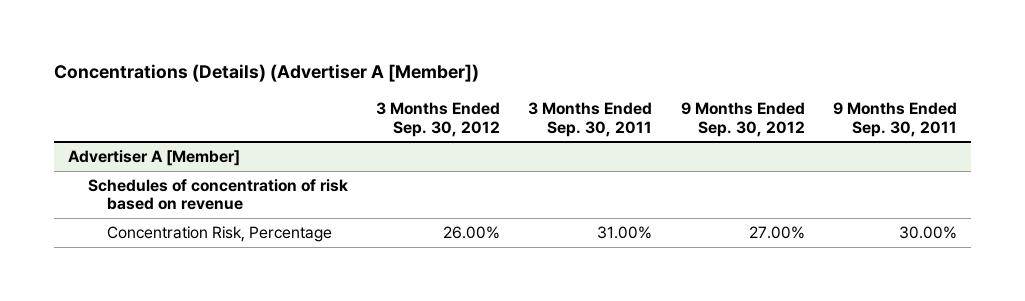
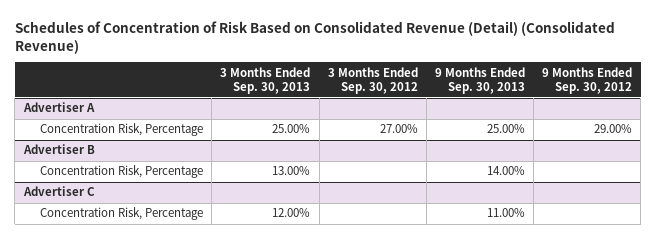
[53,64,479,83] Concentrations (Details) (Advertiser A [Member]) -> [14,20,615,54] Schedules of Concentration of Risk Based on Consolidated Revenue (Detail) (Consolidated Revenue)
[528,102,653,137] 3 Months Ended Sep. 30, 2011 -> none
[833,102,958,137] 9 Months Ended Sep. 30, 2011 -> none
none -> [220,66,311,94] 3 Months Ended Sep. 30, 2013
none -> [435,66,526,94] 9 Months Ended Sep. 30, 2013
[87,178,348,211] Schedules of concentration of risk based on revenue -> none
[68,149,241,166] Advertiser A [Member] -> [22,102,95,113] Advertiser A
[443,225,501,239] 26.00% -> [379,124,418,134] 27.00%
[748,225,805,239] 27.00% -> [594,124,633,134] 29.00%
none -> [22,144,95,155] Advertiser B
none -> [40,165,204,179] Concentration Risk, Percentage
none -> [22,186,95,197] Advertiser C
none -> [40,207,204,221] Concentration Risk, Percentage

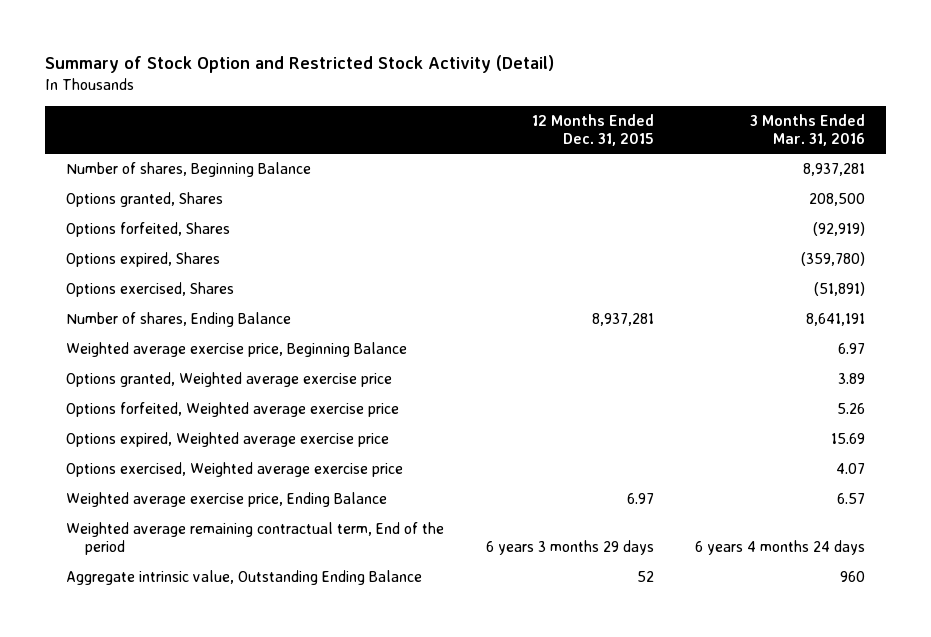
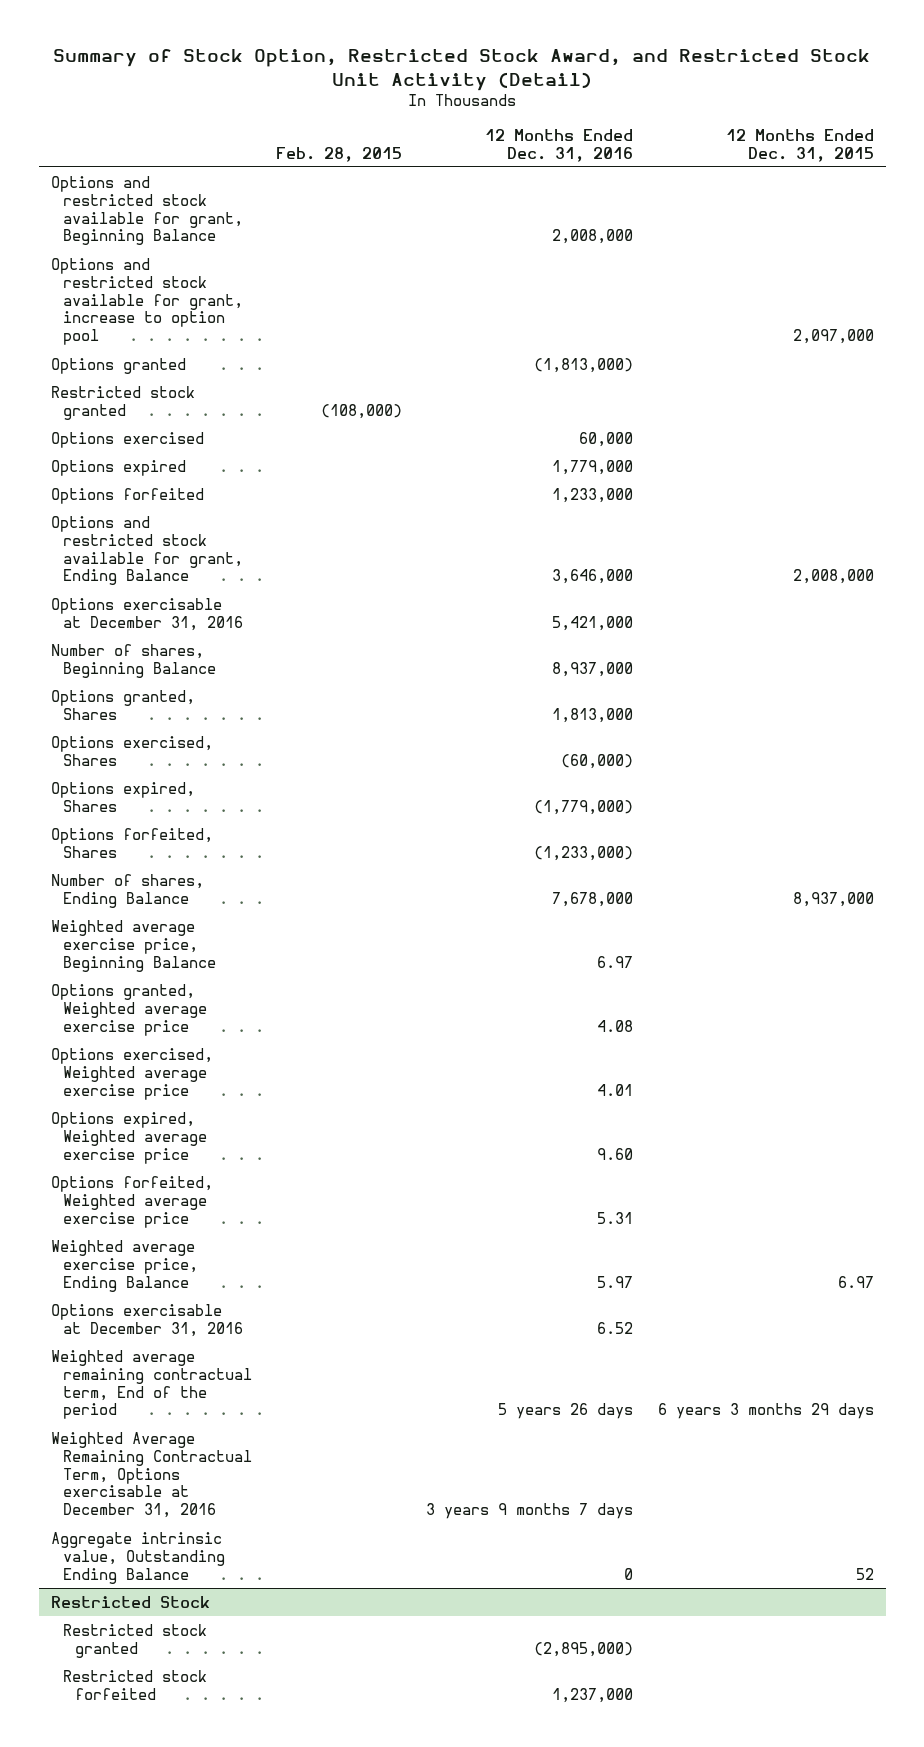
[45,55,555,74] Summary of Stock Option and Restricted Stock Activity (Detail) -> [53,49,871,91] Summary of Stock Option, Restricted Stock Award, and Restricted Stock Unit Activity (Detail)
[749,113,865,146] 3 Months Ended Mar. 31, 2016 -> none
none -> [276,146,403,162] Feb. 28, 2015
none -> [485,128,634,162] 12 Months Ended Dec. 31, 2016
none -> [50,175,243,246] Options and restricted stock available for grant, Beginning Balance
none -> [50,257,243,346] Options and restricted stock available for grant, increase to option pool
none -> [50,357,186,374] Options granted
none -> [50,385,195,420] Restricted stock granted
none -> [50,431,204,448] Options exercised
none -> [50,459,186,476] Options expired
none -> [50,487,204,504] Options forfeited
none -> [50,515,243,586] Options and restricted stock available for grant, Ending Balance
none -> [50,597,243,631] Options exercisable at December 31, 2016
[66,252,221,268] Options expired, Shares -> [50,781,195,812] Options expired, Shares
[66,222,231,238] Options forfeited, Shares -> [50,827,213,858] Options forfeited, Shares
[591,313,654,327] 8,937,281 -> [792,891,874,907] 8,937,000
[66,432,390,448] Options expired, Weighted average exercise price -> [50,1111,207,1164] Options expired, Weighted average exercise price
[66,402,400,418] Options forfeited, Weighted average exercise price -> [50,1175,213,1228] Options forfeited, Weighted average exercise price
none -> [50,1303,243,1337] Options exercisable at December 31, 2016
none -> [50,1431,252,1519] Weighted Average Remaining Contractual Term, Options exercisable at December 31, 2016
none -> [50,1595,210,1608] Restricted Stock
none -> [62,1623,207,1658] Restricted stock granted
none -> [62,1669,207,1700] Restricted stock forfeited

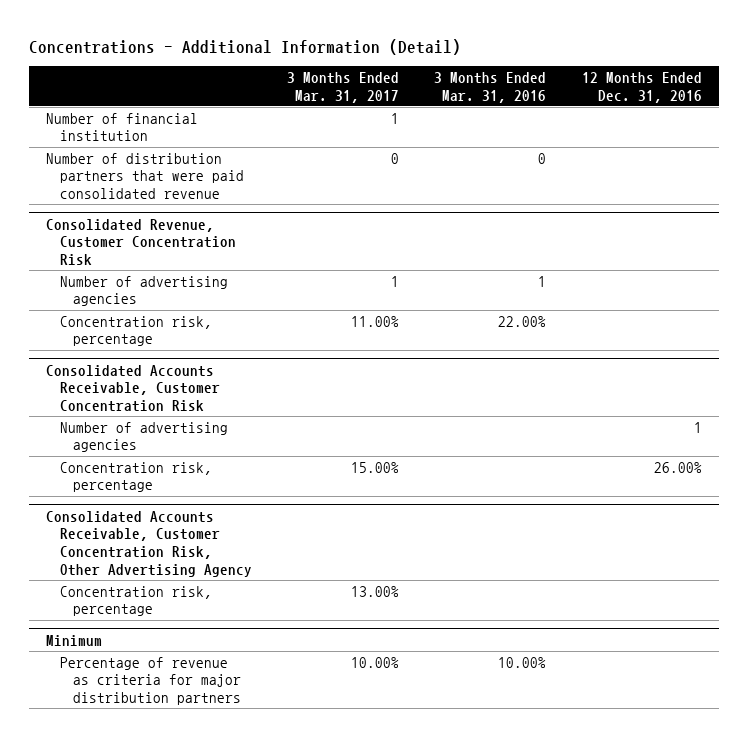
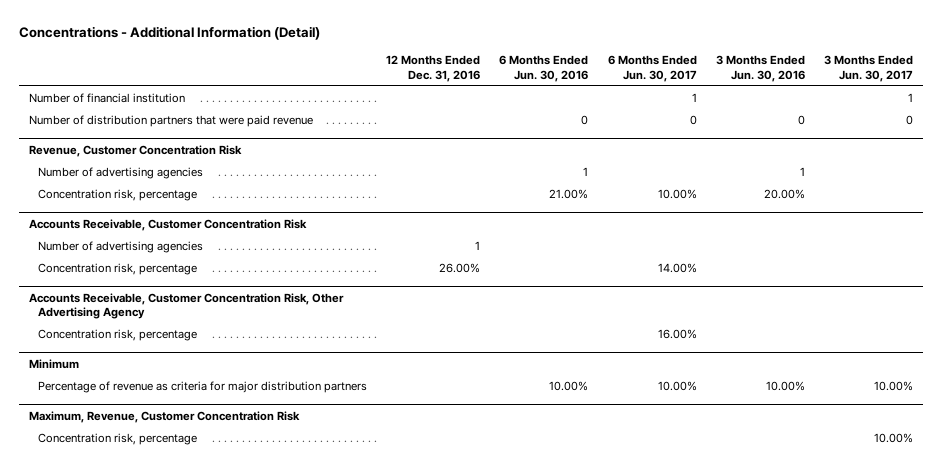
[287,71,400,103] 3 Months Ended Mar. 31, 2017 -> none
[434,71,547,103] 3 Months Ended Mar. 31, 2016 -> none
none -> [499,55,589,82] 6 Months Ended Jun. 30, 2016
none -> [607,55,697,82] 6 Months Ended Jun. 30, 2017
none -> [716,55,806,82] 3 Months Ended Jun. 30, 2016
none -> [824,55,914,82] 3 Months Ended Jun. 30, 2017
[46,152,244,200] Number of distribution partners that were paid consolidated revenue -> [28,115,313,128] Number of distribution partners that were paid revenue
[46,218,236,266] Consolidated Revenue, Customer Concentration Risk -> [28,144,242,157] Revenue, Customer Concentration Risk
[46,364,220,413] Consolidated Accounts Receivable, Customer Concentration Risk -> [28,218,307,231] Accounts Receivable, Customer Concentration Risk
[46,510,252,577] Consolidated Accounts Receivable, Customer Concentration Risk, Other Advertising Agency -> [28,292,344,320] Accounts Receivable, Customer Concentration Risk, Other Advertising Agency
none -> [28,410,300,423] Maximum, Revenue, Customer Concentration Risk
none -> [37,433,197,446] Concentration risk, percentage

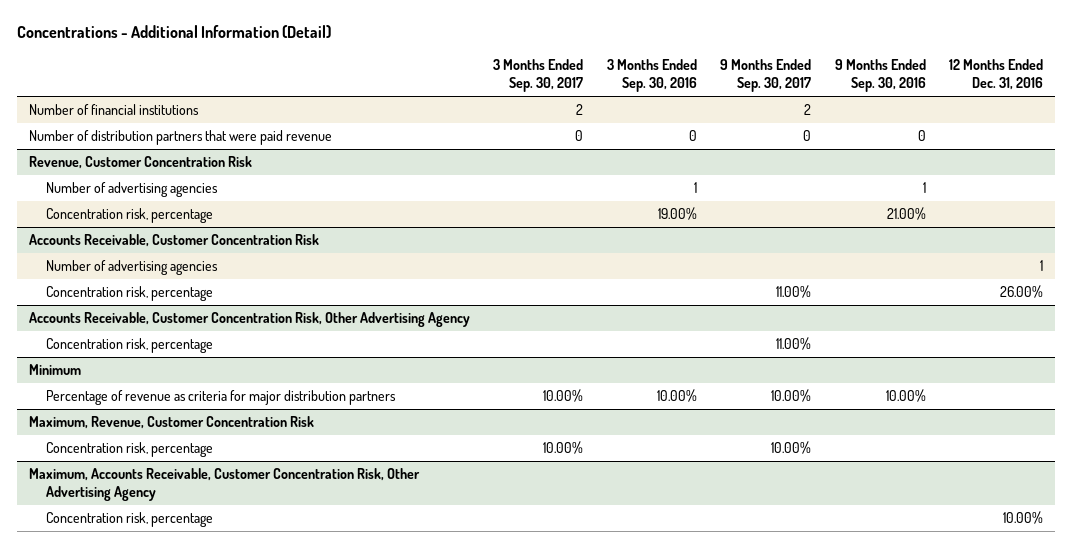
[499,55,589,82] 6 Months Ended Jun. 30, 2016 -> none
[607,55,697,82] 6 Months Ended Jun. 30, 2017 -> none
[716,55,806,82] 3 Months Ended Jun. 30, 2016 -> none
[824,55,914,82] 3 Months Ended Jun. 30, 2017 -> none
none -> [493,59,584,93] 3 Months Ended Sep. 30, 2017
none -> [606,59,697,93] 3 Months Ended Sep. 30, 2016
none -> [720,59,812,93] 9 Months Ended Sep. 30, 2017
none -> [834,59,926,93] 9 Months Ended Sep. 30, 2016
[28,93,185,104] Number of financial institution -> [28,104,199,116] Number of financial institutions
none -> [28,468,420,502] Maximum, Accounts Receivable, Customer Concentration Risk, Other Advertising Agency
none -> [46,512,214,528] Concentration risk, percentage

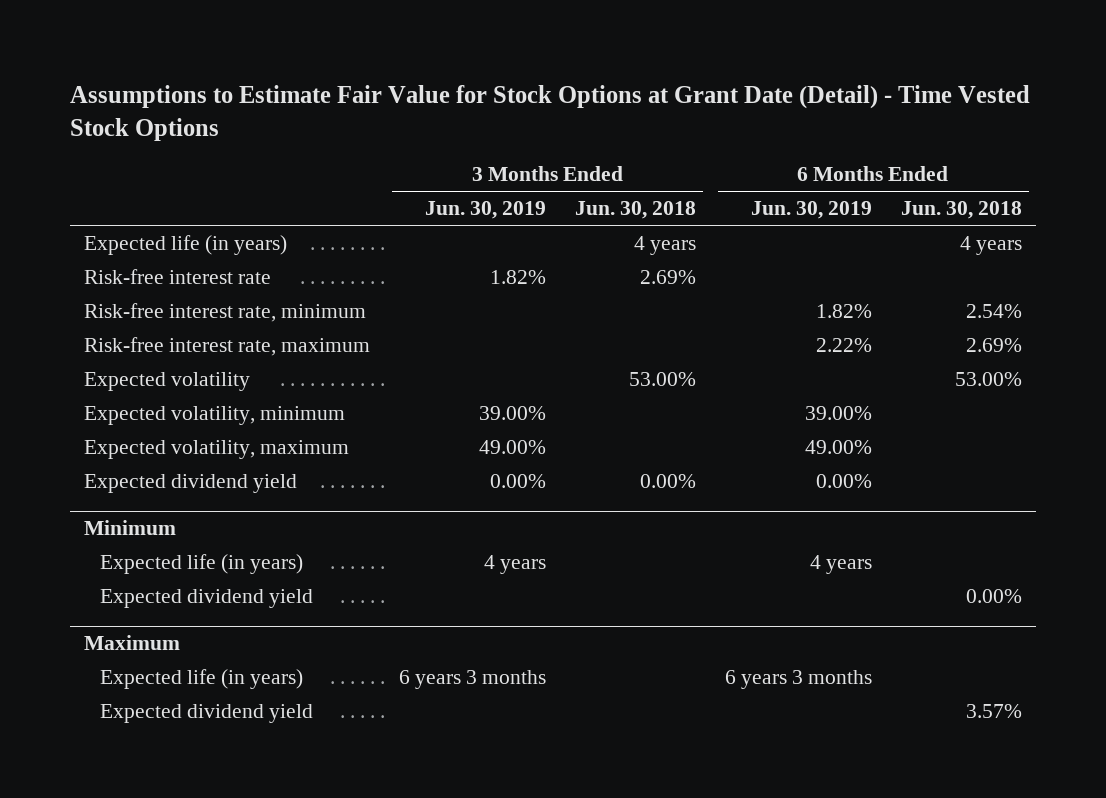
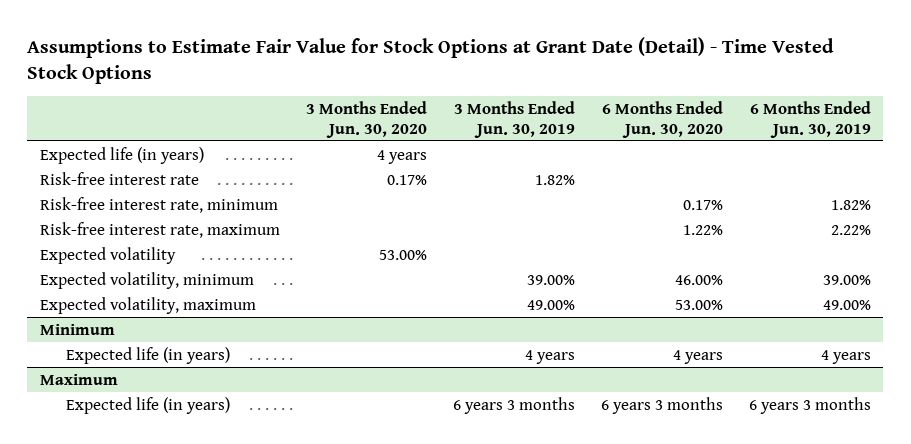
[575,201,697,220] Jun. 30, 2018 -> none
[900,201,1022,220] Jun. 30, 2018 -> none
none -> [305,100,427,138] 3 Months Ended Jun. 30, 2020
none -> [601,100,723,138] 6 Months Ended Jun. 30, 2020
[84,473,298,493] Expected dividend yield -> none
[99,588,313,608] Expected dividend yield -> none
[99,703,313,723] Expected dividend yield -> none

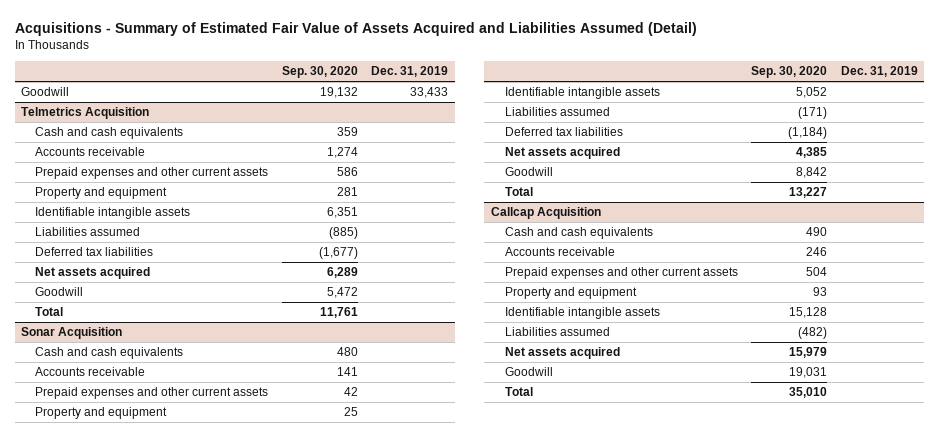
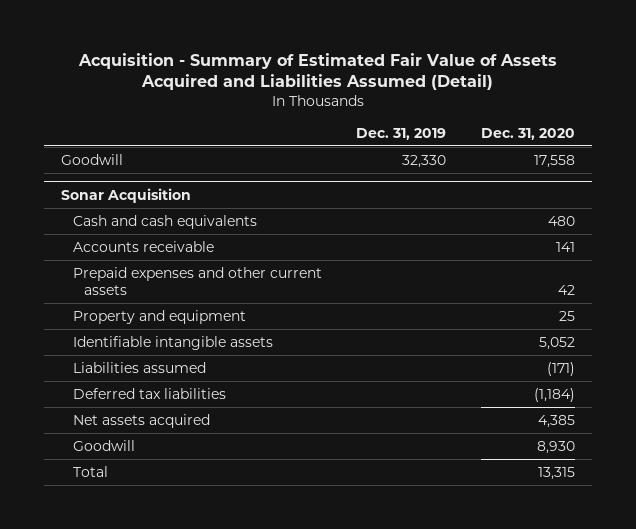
[14,22,697,37] Acquisitions - Summary of Estimated Fair Value of Assets Acquired and Liabilities Assumed (Detail) -> [77,52,557,91] Acquisition - Summary of Estimated Fair Value of Assets Acquired and Liabilities Assumed (Detail)
[281,66,358,79] Sep. 30, 2020 -> none
none -> [480,127,575,140] Dec. 31, 2020
[21,107,150,120] Telmetrics Acquisition -> none
[35,127,184,140] Cash and cash equivalents -> none
[35,147,146,157] Accounts receivable -> none
[35,167,269,180] Prepaid expenses and other current assets -> none
[35,187,168,200] Property and equipment -> none
[35,207,191,220] Identifiable intangible assets -> none
[35,227,141,237] Liabilities assumed -> none
[35,247,154,257] Deferred tax liabilities -> none
[35,267,151,280] Net assets acquired -> none
[35,287,84,297] Goodwill -> none
[35,307,64,317] Total -> none
[409,87,448,99] 33,433 -> [402,154,447,168] 32,330
[491,207,602,220] Callcap Acquisition -> none
[505,227,654,240] Cash and cash equivalents -> none
[505,247,616,257] Accounts receivable -> none
[505,267,739,280] Prepaid expenses and other current assets -> none
[505,287,638,300] Property and equipment -> none
[505,307,661,320] Identifiable intangible assets -> none
[505,327,611,337] Liabilities assumed -> none
[505,347,621,360] Net assets acquired -> none
[505,367,554,377] Goodwill -> none
[505,387,534,397] Total -> none

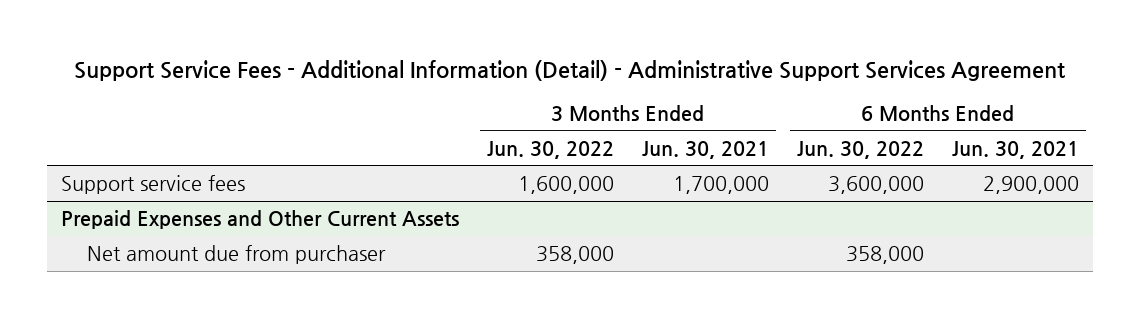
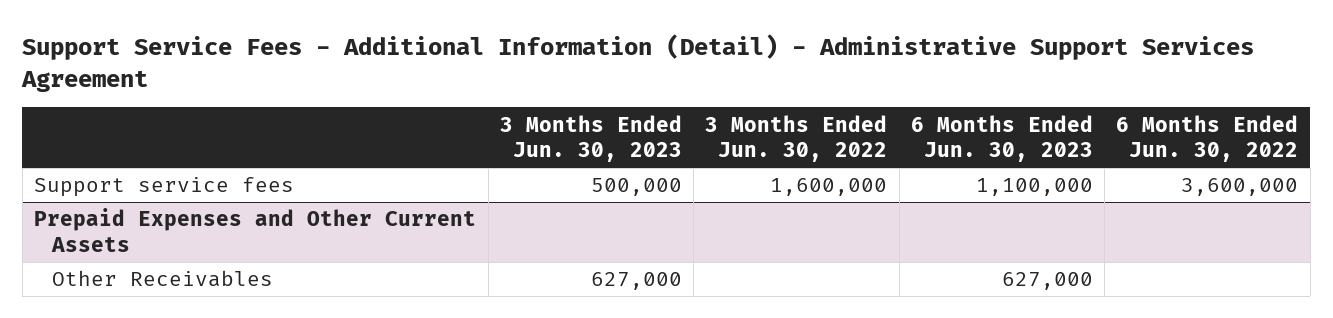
[642,140,770,159] Jun. 30, 2021 -> none
[952,140,1080,159] Jun. 30, 2021 -> none
none -> [499,114,682,163] 3 Months Ended Jun. 30, 2023
none -> [910,114,1093,163] 6 Months Ended Jun. 30, 2023
[86,245,386,265] Net amount due from purchaser -> none
none -> [51,270,273,288] Other Receivables

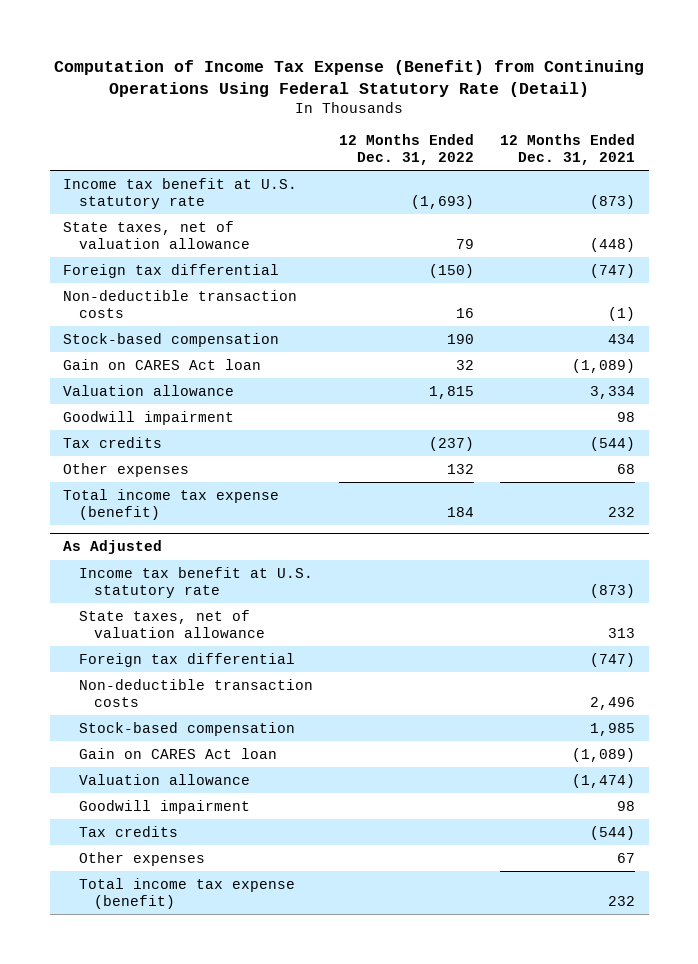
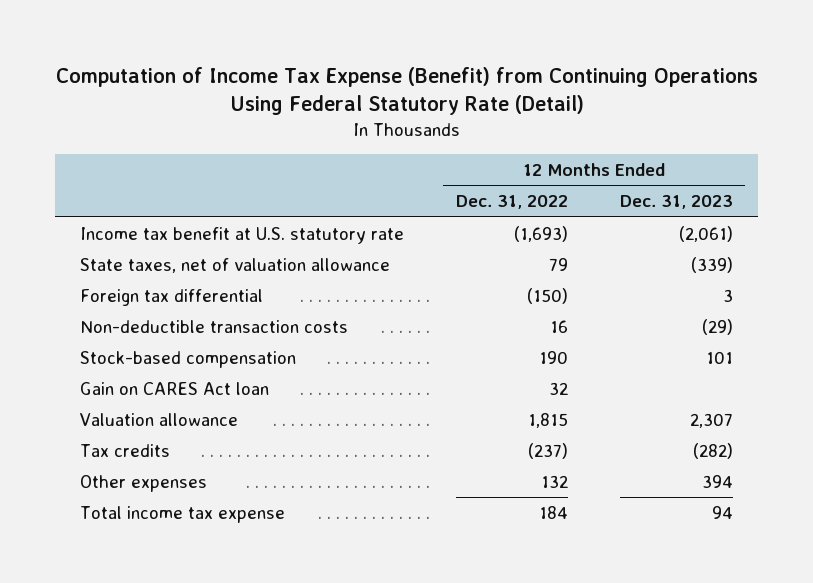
[500,134,636,166] 12 Months Ended Dec. 31, 2021 -> none
none -> [619,195,733,210] Dec. 31, 2023
[62,410,234,425] Goodwill impairment -> none
[62,540,162,555] As Adjusted -> none
[78,566,313,598] Income tax benefit at U.S. statutory rate -> none
[78,609,266,638] State taxes, net of valuation allowance -> none
[78,652,295,667] Foreign tax differential -> none
[78,678,313,707] Non-deductible transaction costs -> none
[78,721,295,736] Stock-based compensation -> none
[78,747,277,759] Gain on CARES Act loan -> none
[78,773,250,785] Valuation allowance -> none
[78,799,250,814] Goodwill impairment -> none
[78,825,178,837] Tax credits -> none
[78,851,205,866] Other expenses -> none
[78,877,295,909] Total income tax expense (benefit) -> none
[62,488,279,520] Total income tax expense (benefit) -> [80,505,286,523] Total income tax expense

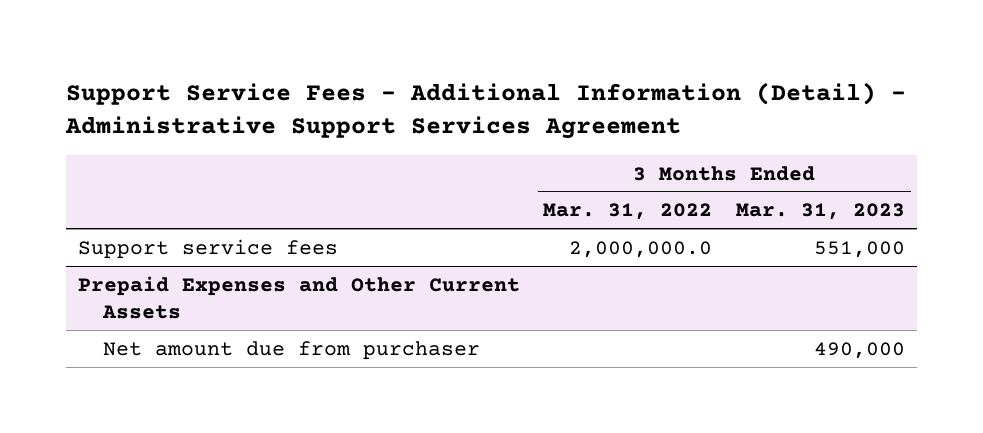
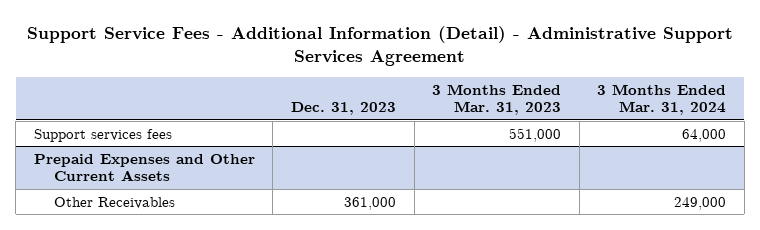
[543,203,713,221] Mar. 31, 2022 -> none
none -> [291,102,397,116] Dec. 31, 2023
none -> [597,83,727,116] 3 Months Ended Mar. 31, 2024
[77,238,338,259] Support service fees -> [33,128,172,142] Support services fees
[102,340,480,360] Net amount due from purchaser -> none
none -> [54,196,176,209] Other Receivables

